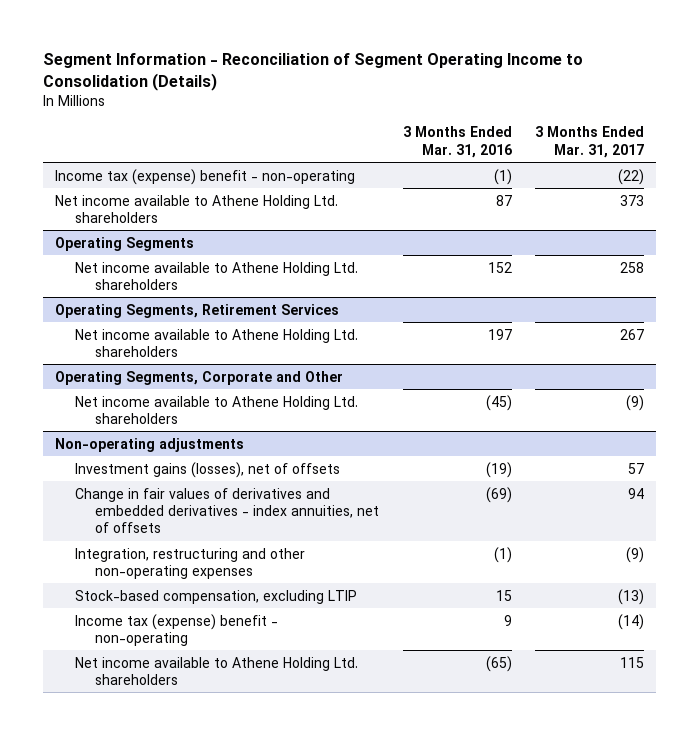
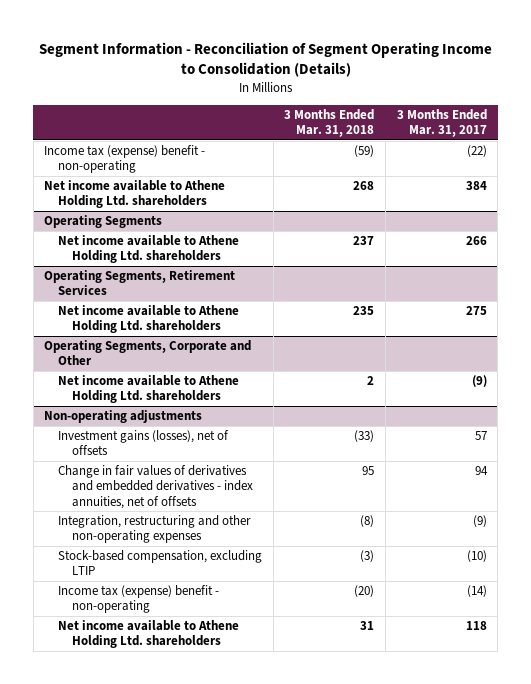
[402,126,512,158] 3 Months Ended Mar. 31, 2016 -> none
none -> [284,108,375,138] 3 Months Ended Mar. 31, 2018
[620,194,645,206] 373 -> [465,181,487,191] 384
[620,261,645,273] 258 -> [465,236,487,246] 266
[620,328,645,340] 267 -> [465,306,487,316] 275
[618,588,645,605] (13) -> [466,550,487,563] (10)
[620,656,645,668] 115 -> [465,621,487,631] 118

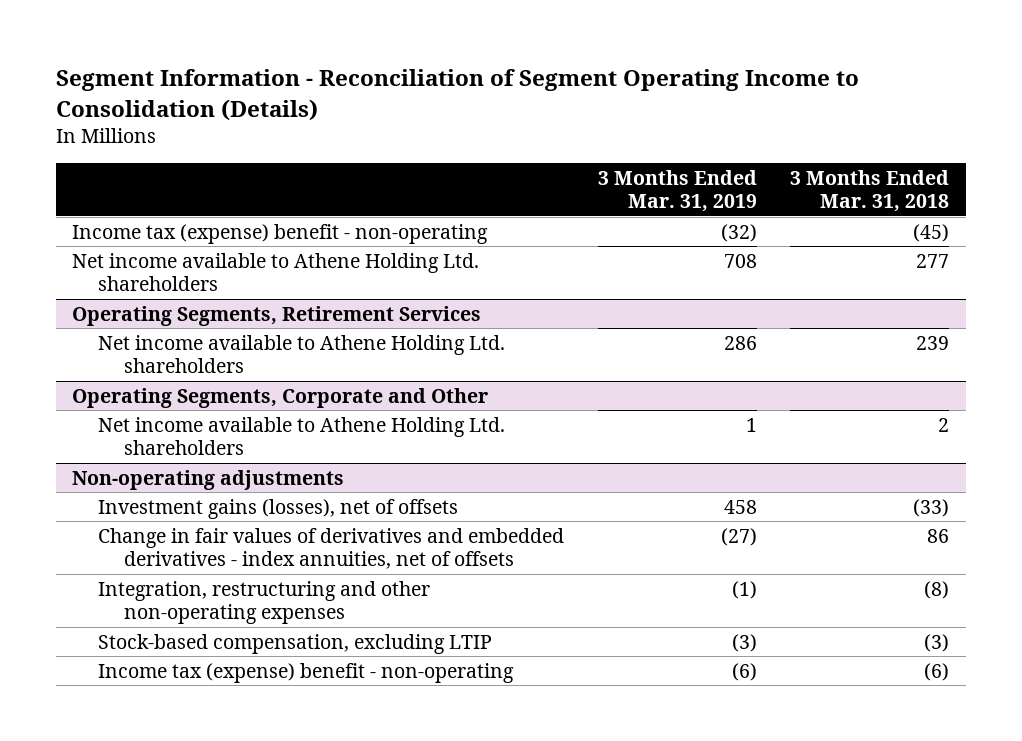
[396,108,487,138] 3 Months Ended Mar. 31, 2017 -> none
none -> [597,169,757,213] 3 Months Ended Mar. 31, 2019
[44,215,163,229] Operating Segments -> none
[58,235,240,264] Net income available to Athene Holding Ltd. shareholders -> none
[354,145,375,158] (59) -> [913,223,950,242] (45)
[353,181,375,191] 268 -> [916,253,950,268] 277
[353,306,375,316] 235 -> [916,335,950,350] 239
[362,466,375,476] 95 -> [927,528,950,543] 86
[58,620,240,649] Net income available to Athene Holding Ltd. shareholders -> none
[354,585,375,598] (20) -> [924,662,950,681] (6)

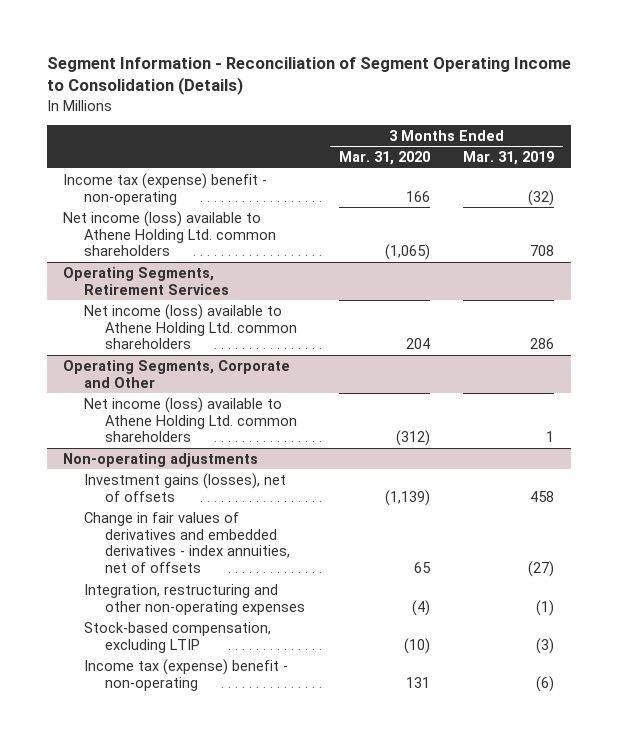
[790,169,950,213] 3 Months Ended Mar. 31, 2018 -> none
none -> [338,151,430,166] Mar. 31, 2020
[72,252,480,292] Net income available to Athene Holding Ltd. shareholders -> [63,210,277,257] Net income (loss) available to Athene Holding Ltd. common shareholders
[98,334,506,374] Net income available to Athene Holding Ltd. shareholders -> [84,303,297,350] Net income (loss) available to Athene Holding Ltd. common shareholders
[98,416,506,456] Net income available to Athene Holding Ltd. shareholders -> [84,396,297,443] Net income (loss) available to Athene Holding Ltd. common shareholders

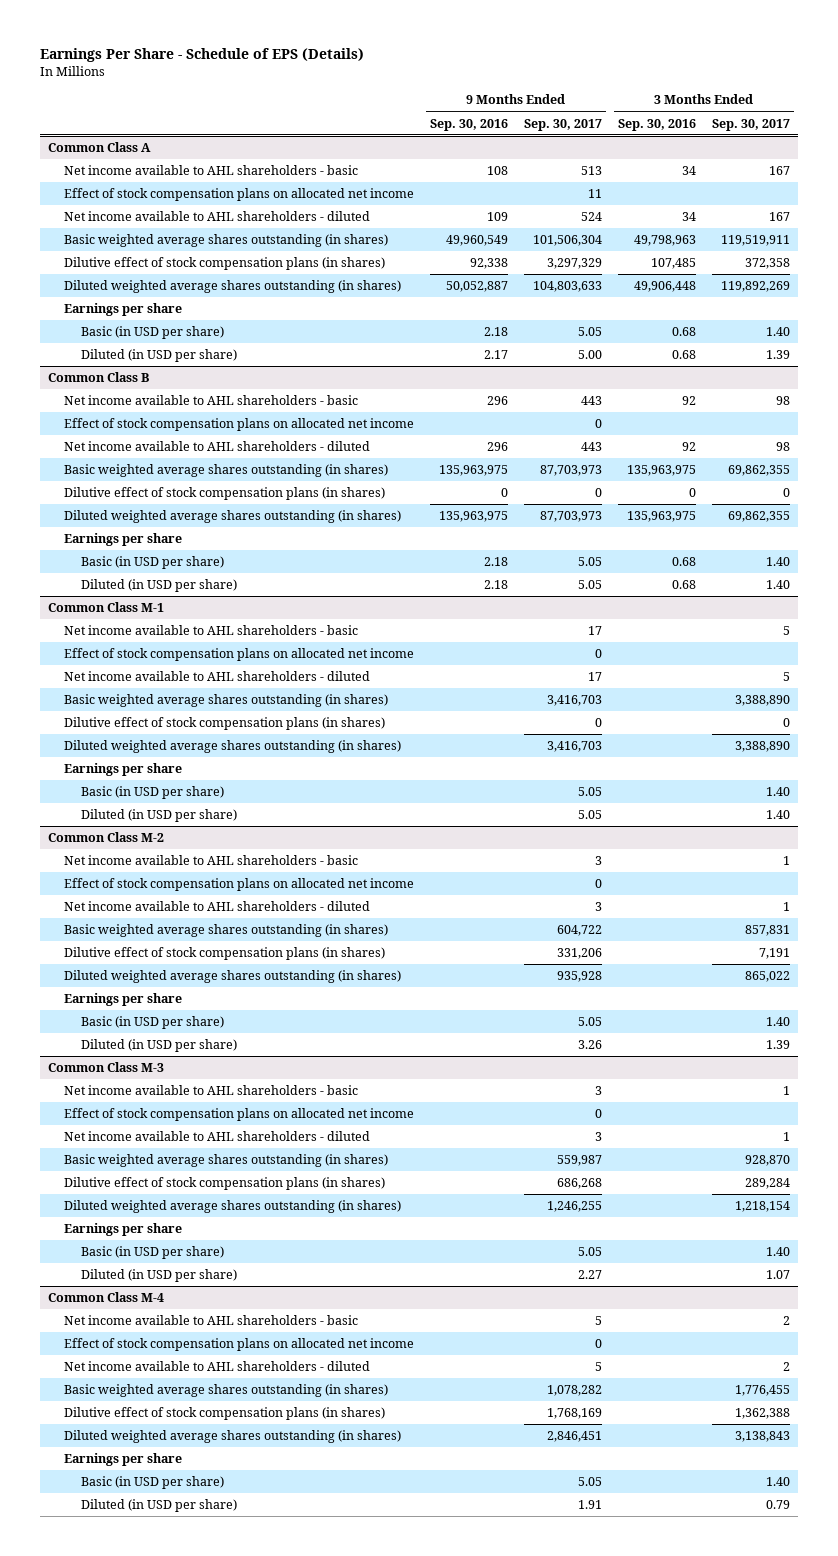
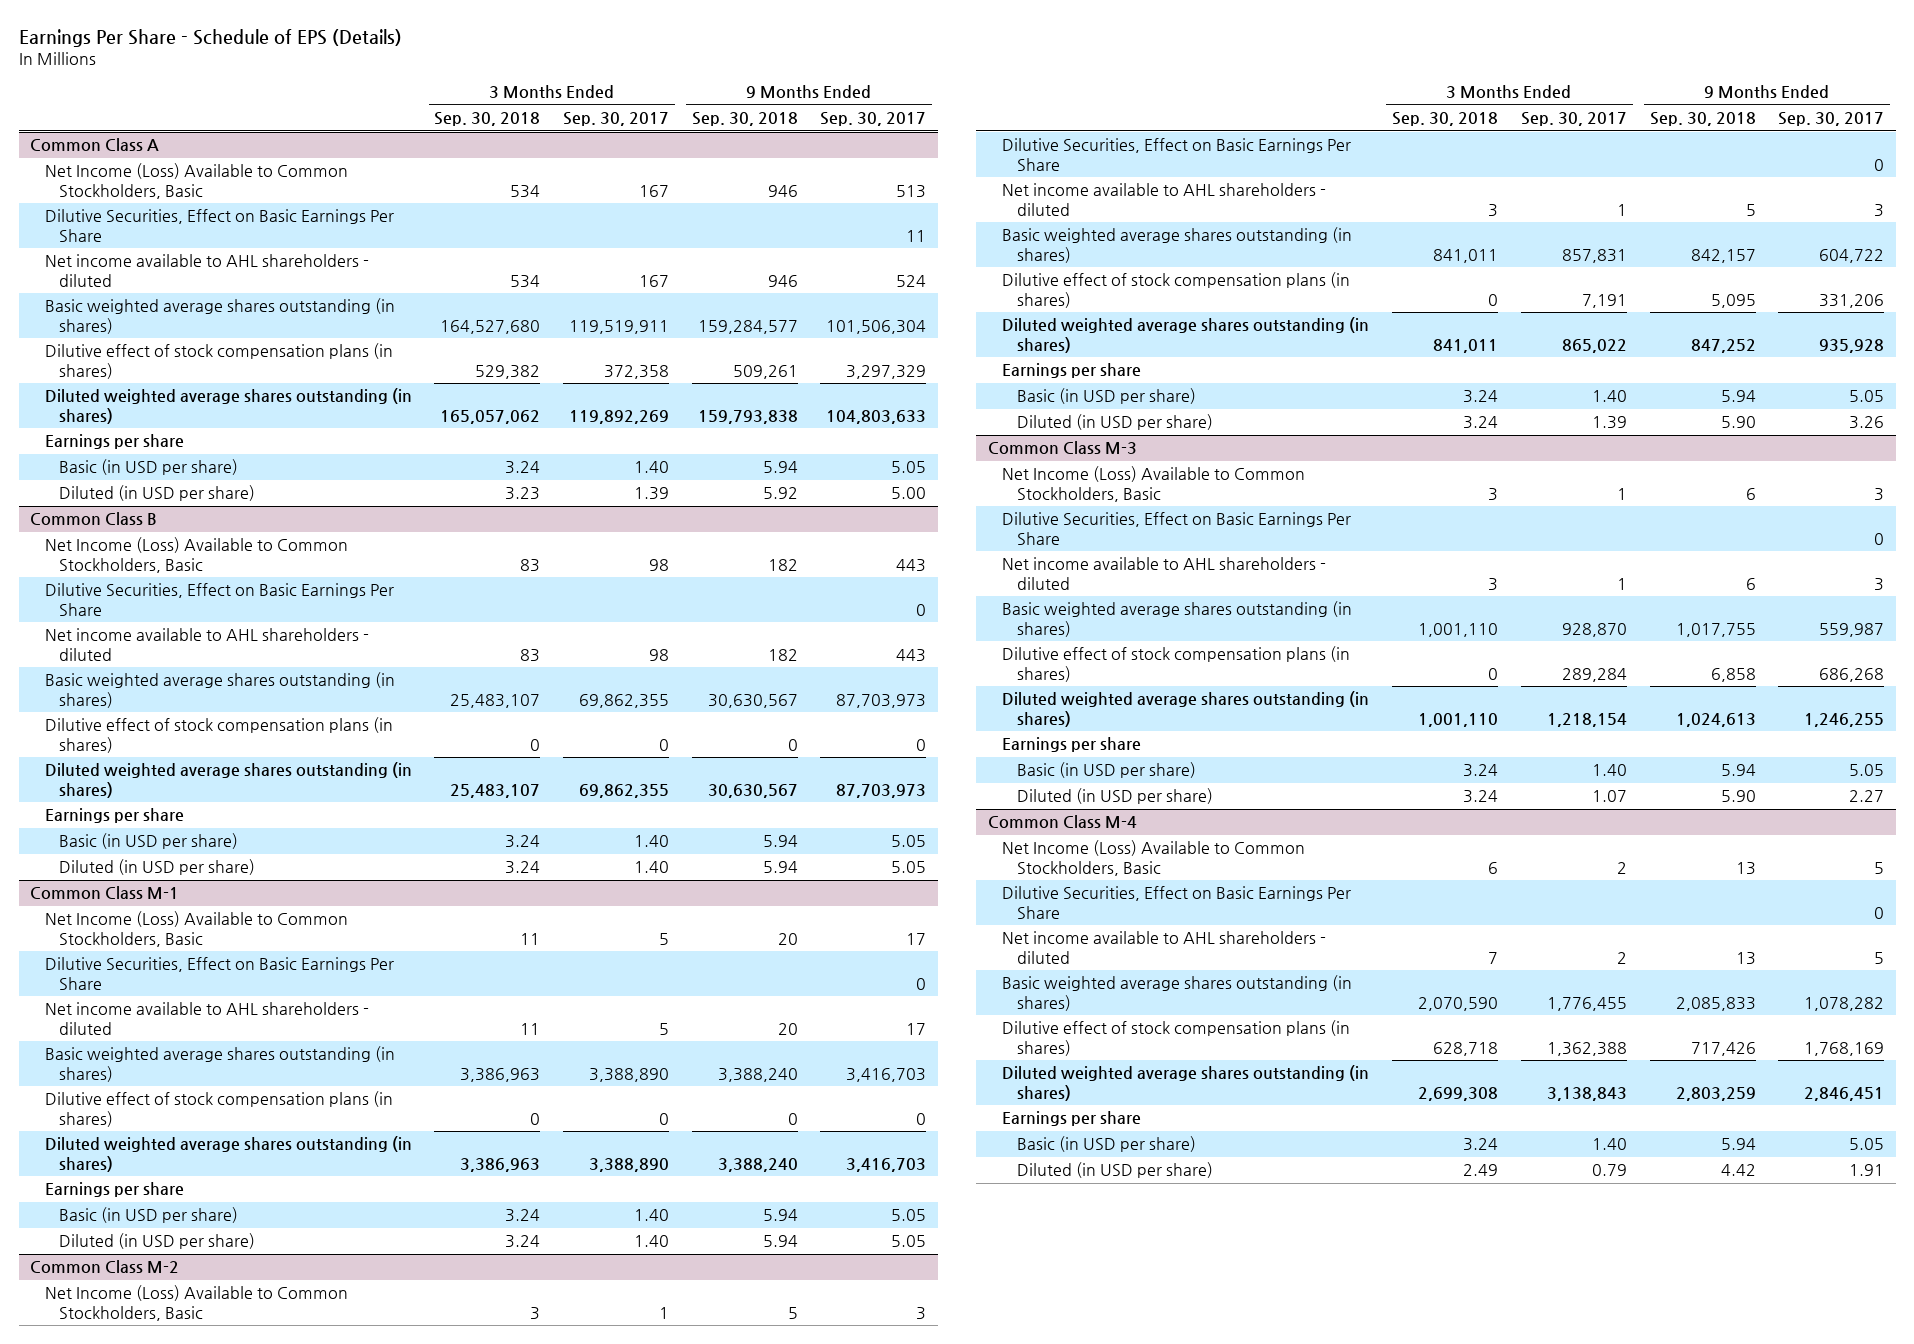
[430,118,509,131] Sep. 30, 2016 -> none
[617,118,696,131] Sep. 30, 2016 -> none
none -> [434,112,541,127] Sep. 30, 2018
none -> [691,112,798,127] Sep. 30, 2018
[64,165,359,176] Net income available to AHL shareholders - basic -> [44,163,348,200] Net Income (Loss) Available to Common Stockholders, Basic
[64,188,415,202] Effect of stock compensation plans on allocated net income -> [44,209,394,243] Dilutive Securities, Effect on Basic Earnings Per Share
[64,395,359,406] Net income available to AHL shareholders - basic -> [44,537,348,574] Net Income (Loss) Available to Common Stockholders, Basic
[64,418,415,432] Effect of stock compensation plans on allocated net income -> [44,583,394,617] Dilutive Securities, Effect on Basic Earnings Per Share
[64,625,359,636] Net income available to AHL shareholders - basic -> [44,911,348,948] Net Income (Loss) Available to Common Stockholders, Basic
[64,648,415,662] Effect of stock compensation plans on allocated net income -> [44,957,394,991] Dilutive Securities, Effect on Basic Earnings Per Share
[64,855,359,866] Net income available to AHL shareholders - basic -> [44,1285,348,1322] Net Income (Loss) Available to Common Stockholders, Basic
[64,878,415,892] Effect of stock compensation plans on allocated net income -> [1002,138,1352,172] Dilutive Securities, Effect on Basic Earnings Per Share
[64,1085,359,1096] Net income available to AHL shareholders - basic -> [1002,466,1306,503] Net Income (Loss) Available to Common Stockholders, Basic
[64,1108,415,1122] Effect of stock compensation plans on allocated net income -> [1002,512,1352,546] Dilutive Securities, Effect on Basic Earnings Per Share
[64,1315,359,1326] Net income available to AHL shareholders - basic -> [1002,840,1306,877] Net Income (Loss) Available to Common Stockholders, Basic
[64,1338,415,1352] Effect of stock compensation plans on allocated net income -> [1002,886,1352,920] Dilutive Securities, Effect on Basic Earnings Per Share

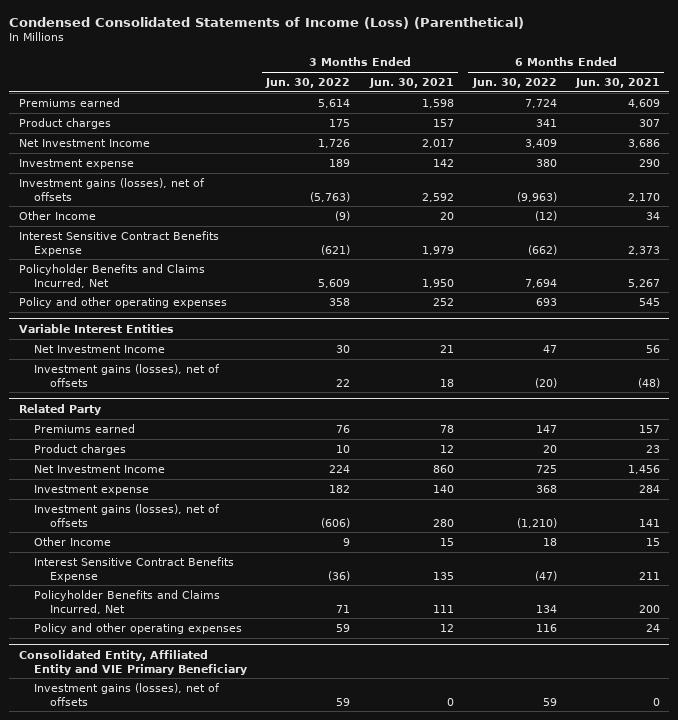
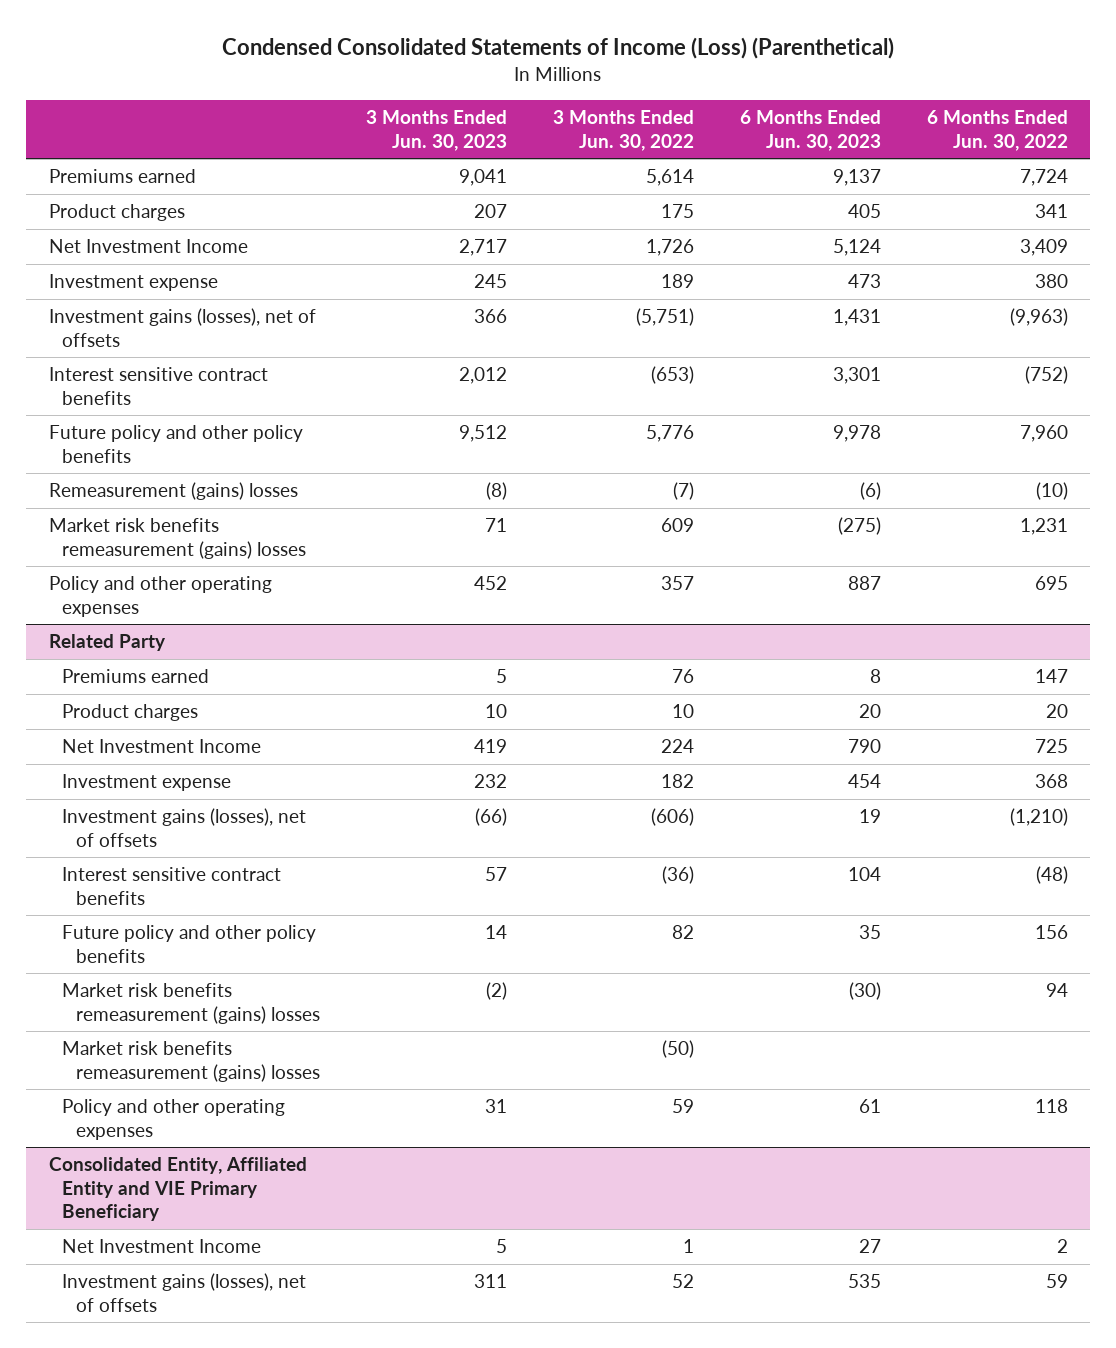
[368,78,454,89] Jun. 30, 2021 -> none
[574,78,660,89] Jun. 30, 2021 -> none
none -> [365,109,507,151] 3 Months Ended Jun. 30, 2023
none -> [739,109,881,151] 6 Months Ended Jun. 30, 2023
[18,210,96,220] Other Income -> none
[18,323,174,333] Variable Interest Entities -> none
[34,344,166,353] Net Investment Income -> none
[34,363,221,387] Investment gains (losses), net of offsets -> none
[310,191,351,202] (5,763) -> [635,308,694,327] (5,751)
[18,230,219,256] Interest Sensitive Contract Benefits Expense -> [48,367,268,405] Interest sensitive contract benefits
[321,244,351,255] (621) -> [650,366,694,385] (653)
[527,244,557,255] (662) -> [1024,366,1068,385] (752)
[18,263,205,288] Policyholder Benefits and Claims Incurred, Net -> [48,425,303,463] Future policy and other policy benefits
[318,278,351,288] 5,609 -> [645,425,694,443] 5,776
[524,278,557,288] 7,694 -> [1019,425,1068,443] 7,960
none -> [48,482,298,501] Remeasurement (gains) losses
none -> [48,518,307,559] Market risk benefits remeasurement (gains) losses
[329,297,351,306] 358 -> [660,576,694,591] 357
[535,297,557,306] 693 -> [1034,576,1068,591] 695
[34,536,112,546] Other Income -> none
[34,556,235,582] Interest Sensitive Contract Benefits Expense -> [62,867,282,905] Interest sensitive contract benefits
[534,570,557,581] (47) -> [1035,866,1068,885] (48)
[34,589,221,614] Policyholder Benefits and Claims Incurred, Net -> [62,925,317,963] Future policy and other policy benefits
[336,604,351,613] 71 -> [671,925,694,940] 82
[535,604,557,613] 134 -> [1034,925,1068,940] 156
none -> [62,983,320,1024] Market risk benefits remeasurement (gains) losses
none -> [62,1041,320,1082] Market risk benefits remeasurement (gains) losses
[535,623,557,632] 116 -> [1034,1099,1068,1114] 118
none -> [62,1239,262,1254] Net Investment Income
[336,697,351,706] 59 -> [671,1274,694,1289] 52

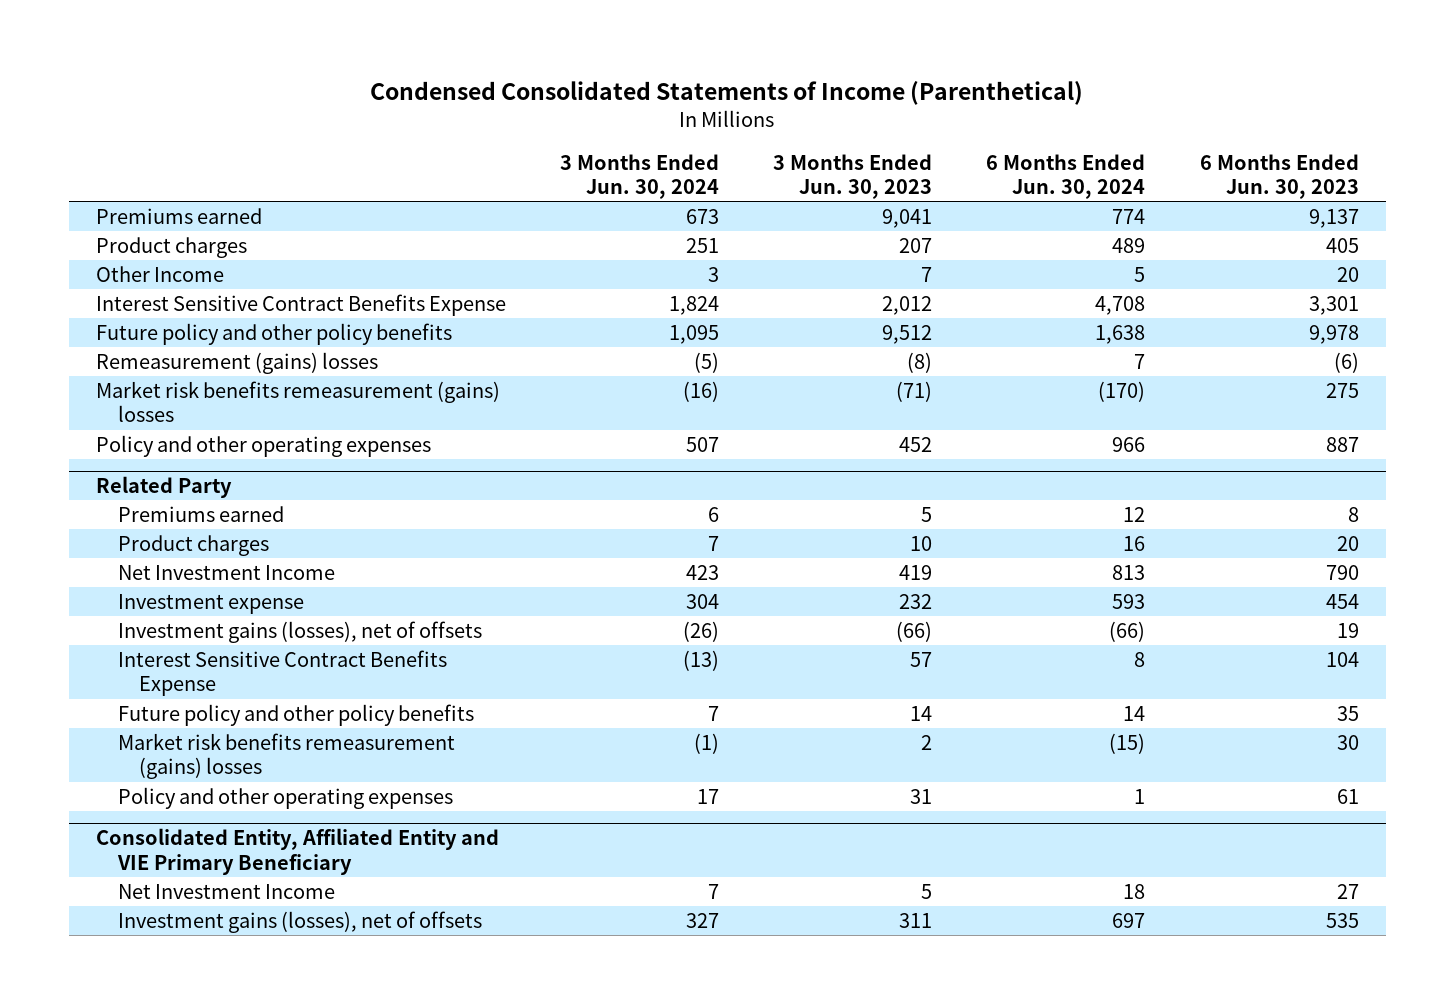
[222,37,895,60] Condensed Consolidated Statements of Income (Loss) (Parenthetical) -> [370,81,1084,106] Condensed Consolidated Statements of Income (Parenthetical)
[552,109,694,151] 3 Months Ended Jun. 30, 2022 -> none
[926,109,1068,151] 6 Months Ended Jun. 30, 2022 -> none
none -> [560,153,720,199] 3 Months Ended Jun. 30, 2024
none -> [986,153,1146,199] 6 Months Ended Jun. 30, 2024
[48,239,248,254] Net Investment Income -> none
[48,274,218,292] Investment expense -> none
[48,308,316,347] Investment gains (losses), net of offsets -> none
none -> [95,266,224,283] Other Income
[48,367,268,405] Interest sensitive contract benefits -> [95,294,506,317] Interest Sensitive Contract Benefits Expense
[484,518,507,533] 71 -> [896,381,933,403] (71)
[837,517,881,536] (275) -> [1325,383,1359,399] 275
[62,867,282,905] Interest sensitive contract benefits -> [117,650,447,697] Interest Sensitive Contract Benefits Expense
[62,1041,320,1082] Market risk benefits remeasurement (gains) losses -> none
[485,982,507,1001] (2) -> [921,735,933,751] 2
[848,982,881,1001] (30) -> [1336,735,1359,751] 30

